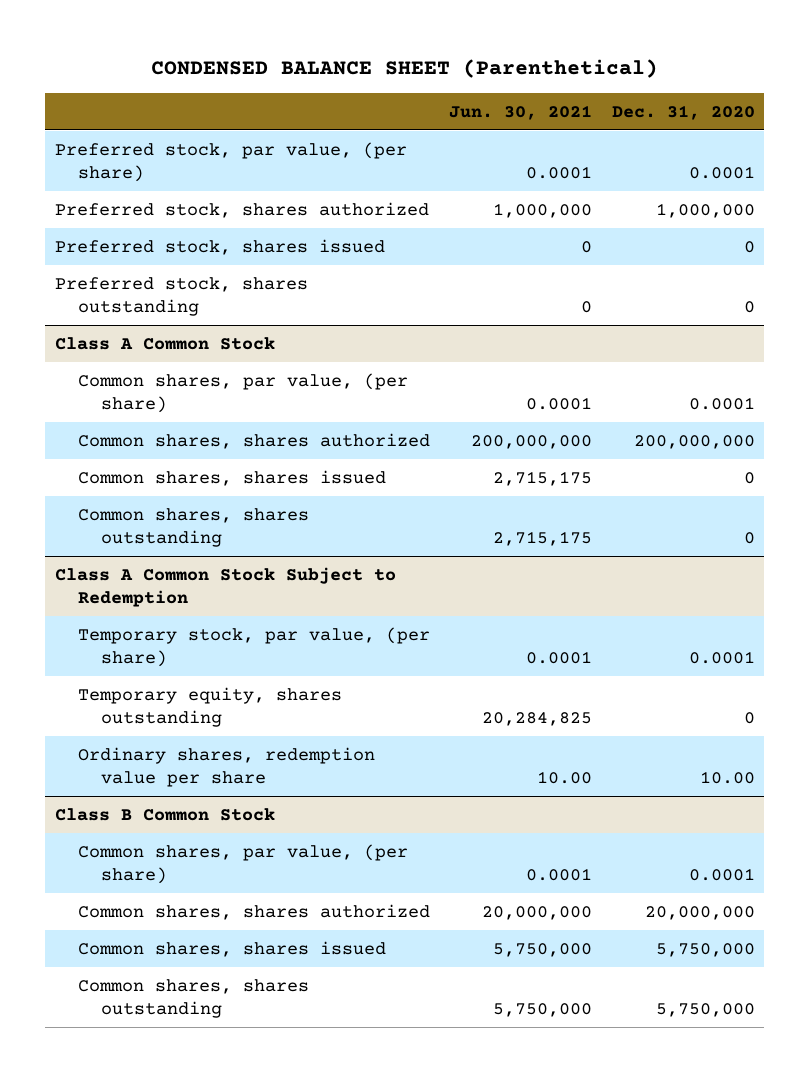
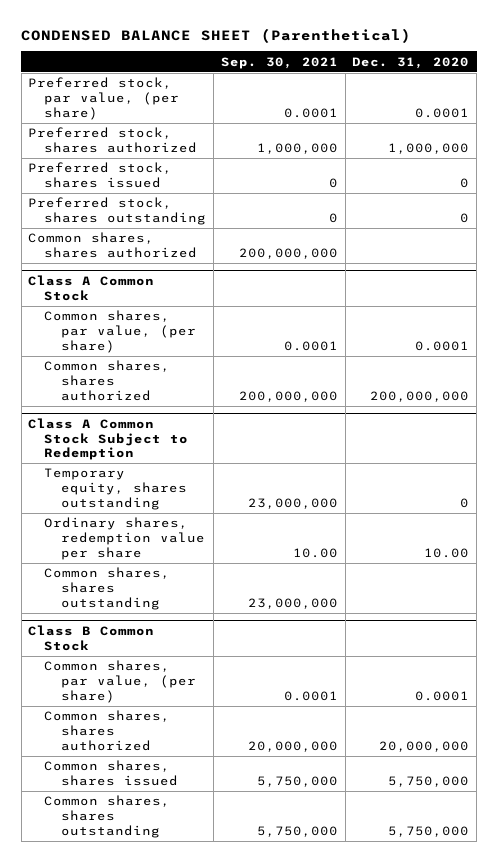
[449,104,593,120] Jun. 30, 2021 -> none
none -> [220,56,338,69] Sep. 30, 2021
none -> [28,232,198,259] Common shares, shares authorized
[77,469,386,486] Common shares, shares issued -> none
[77,507,309,548] Common shares, shares outstanding -> none
[77,626,430,668] Temporary stock, par value, (per share) -> none
none -> [44,567,171,610] Common shares, shares outstanding

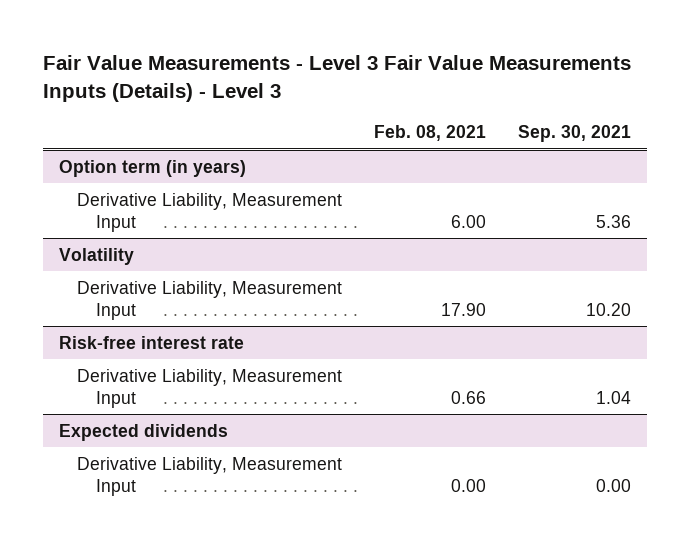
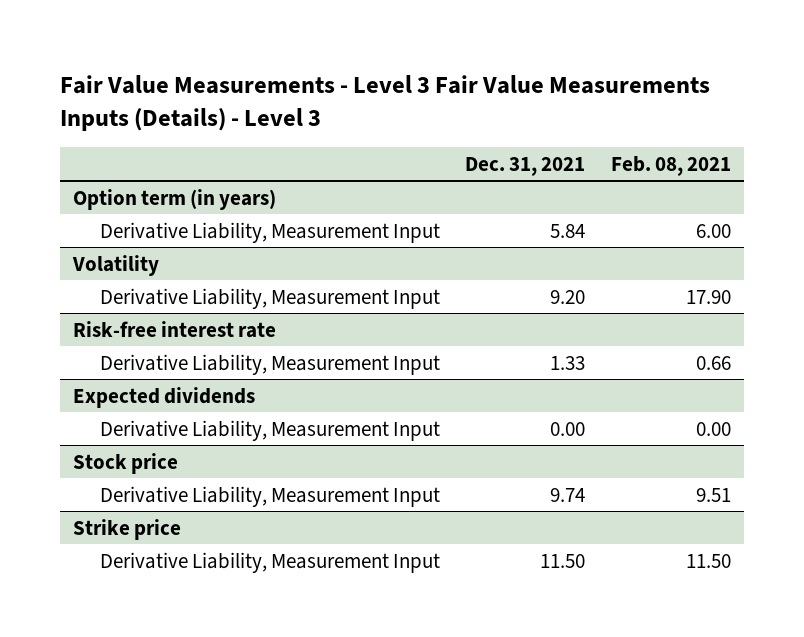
[518,125,632,143] Sep. 30, 2021 -> none
none -> [465,156,586,176] Dec. 31, 2021
none -> [72,452,178,474] Stock price
none -> [99,485,440,507] Derivative Liability, Measurement Input
none -> [72,518,181,540] Strike price
none -> [99,551,440,573] Derivative Liability, Measurement Input

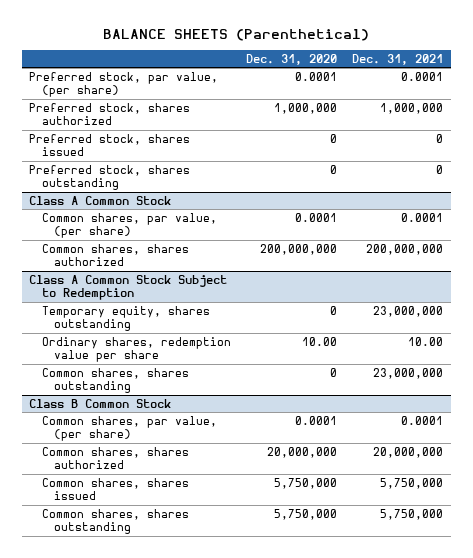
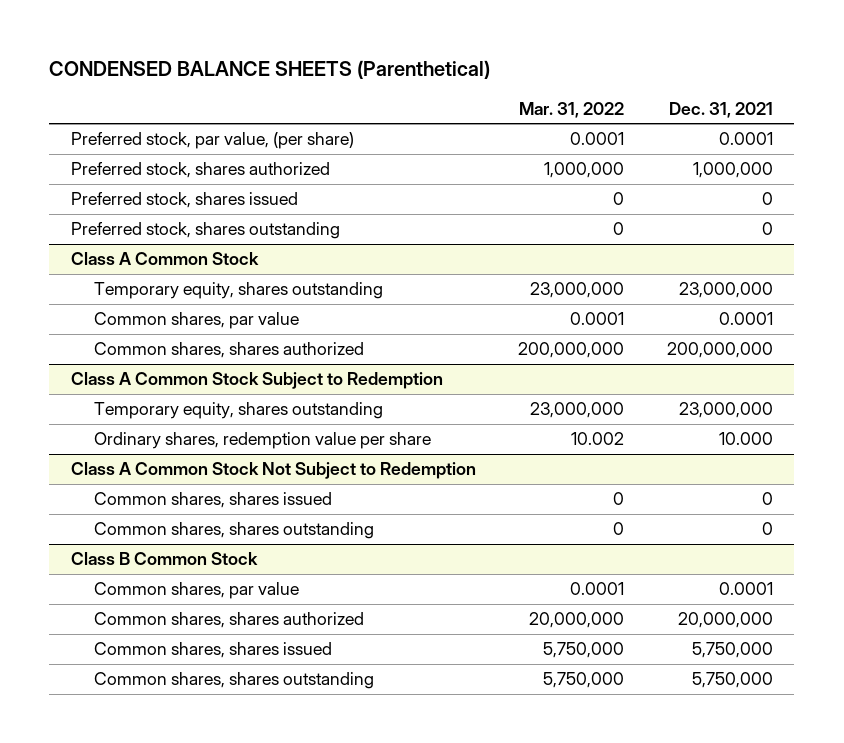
[103,29,370,42] BALANCE SHEETS (Parenthetical) -> [49,60,491,80] CONDENSED BALANCE SHEETS (Parenthetical)
[246,54,338,66] Dec. 31, 2020 -> none
none -> [519,101,625,118] Mar. 31, 2022
none -> [93,282,383,300] Temporary equity, shares outstanding
[41,212,217,239] Common shares, par value, (per share) -> [93,312,299,330] Common shares, par value
[408,336,444,346] 10.00 -> [718,432,773,446] 10.000
none -> [70,462,476,480] Class A Common Stock Not Subject to Redemption
none -> [93,492,332,509] Common shares, shares issued
[373,367,444,379] 23,000,000 -> [761,522,773,536] 0
[41,415,217,442] Common shares, par value, (per share) -> [93,582,299,600] Common shares, par value

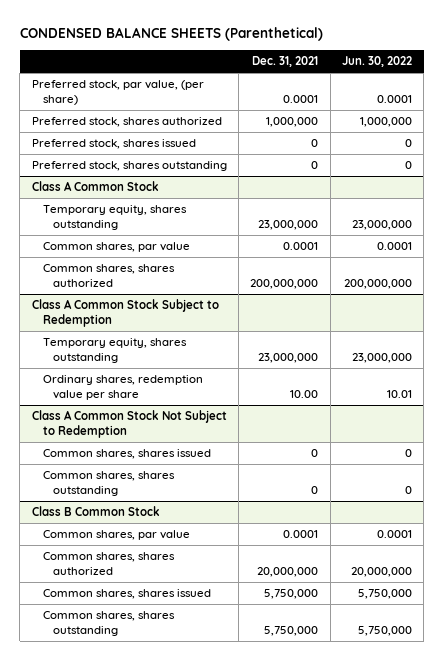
[519,101,625,118] Mar. 31, 2022 -> none
none -> [342,55,413,67] Jun. 30, 2022
[718,432,773,446] 10.000 -> [290,389,319,398] 10.00

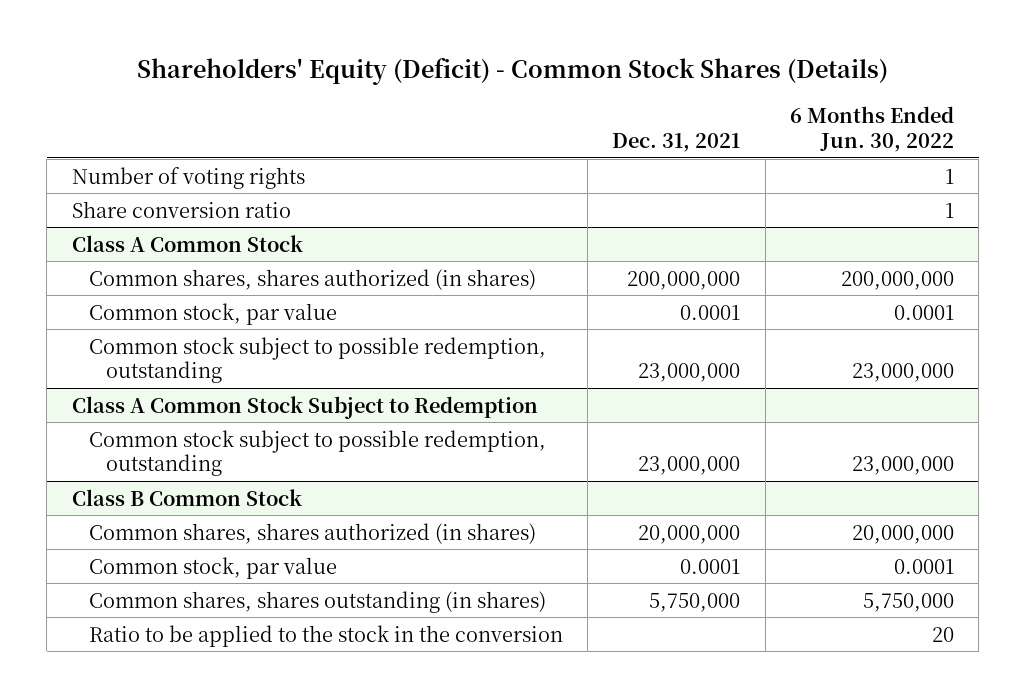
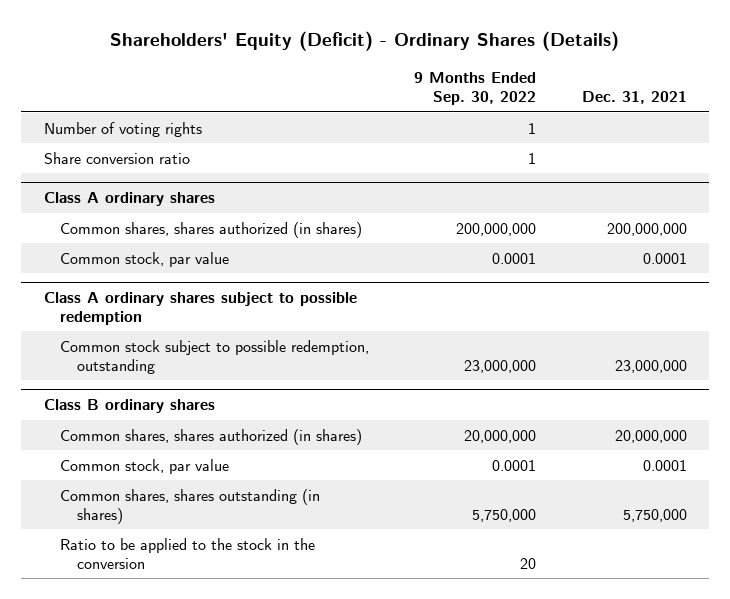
[136,58,888,86] Shareholders' Equity (Deficit) - Common Stock Shares (Details) -> [110,31,620,52] Shareholders' Equity (Deficit) - Ordinary Shares (Details)
[789,106,954,152] 6 Months Ended Jun. 30, 2022 -> none
none -> [414,72,537,106] 9 Months Ended Sep. 30, 2022
[71,234,303,252] Class A Common Stock -> [43,192,215,207] Class A ordinary shares
[88,336,546,384] Common stock subject to possible redemption, outstanding -> none
[71,395,538,419] Class A Common Stock Subject to Redemption -> [43,292,357,325] Class A ordinary shares subject to possible redemption
[71,488,302,506] Class B Common Stock -> [43,399,215,414] Class B ordinary shares

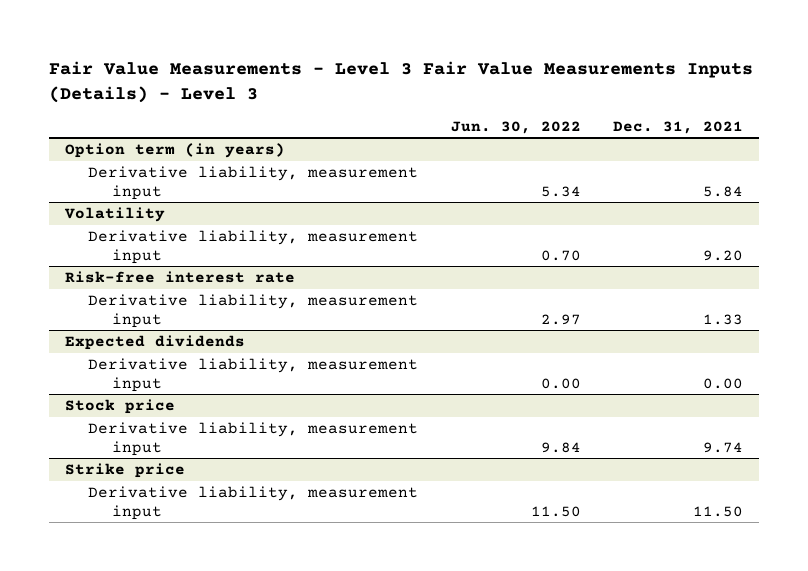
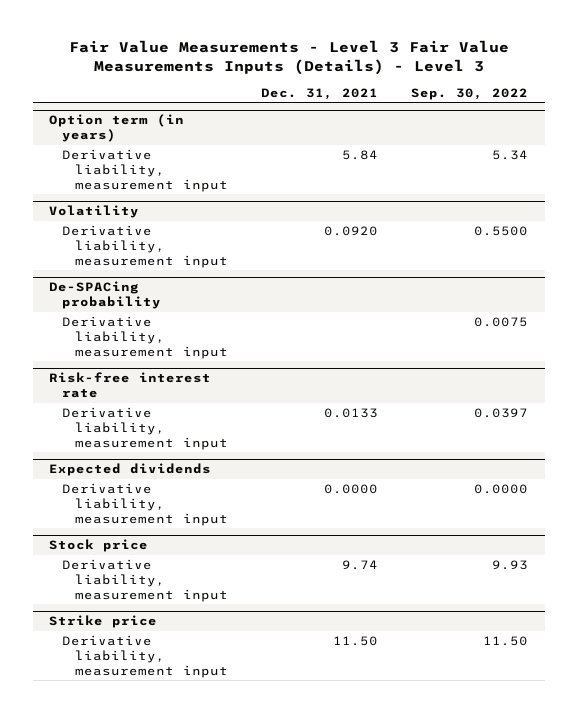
[450,120,581,134] Jun. 30, 2022 -> none
none -> [411,87,529,100] Sep. 30, 2022
[702,249,743,261] 9.20 -> [324,225,379,236] 0.0920
none -> [49,281,162,310] De-SPACing probability
none -> [62,315,228,359] Derivative liability, measurement input
[702,313,743,325] 1.33 -> [324,407,379,418] 0.0133
[702,377,743,389] 0.00 -> [324,483,379,494] 0.0000

